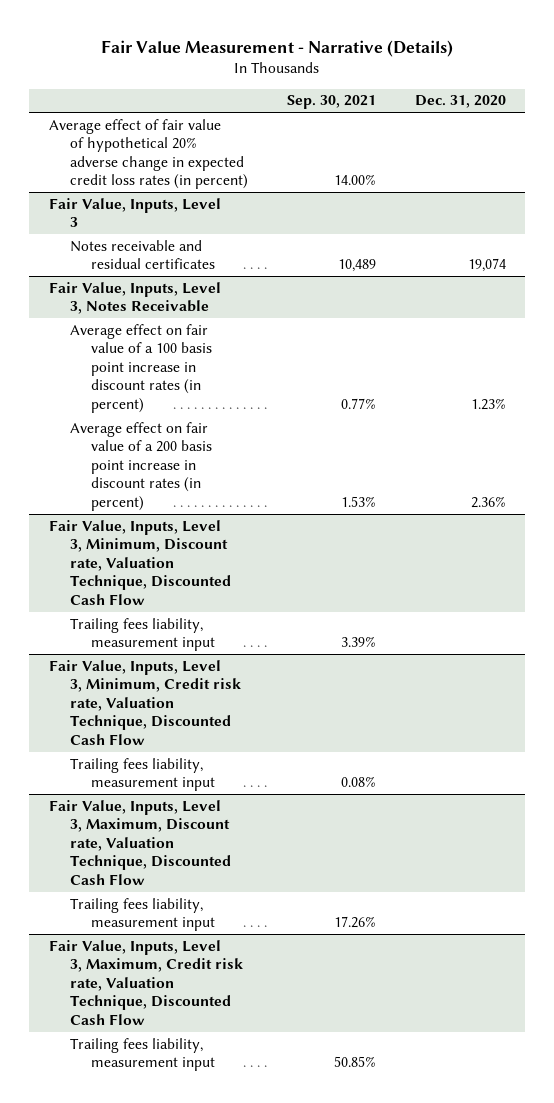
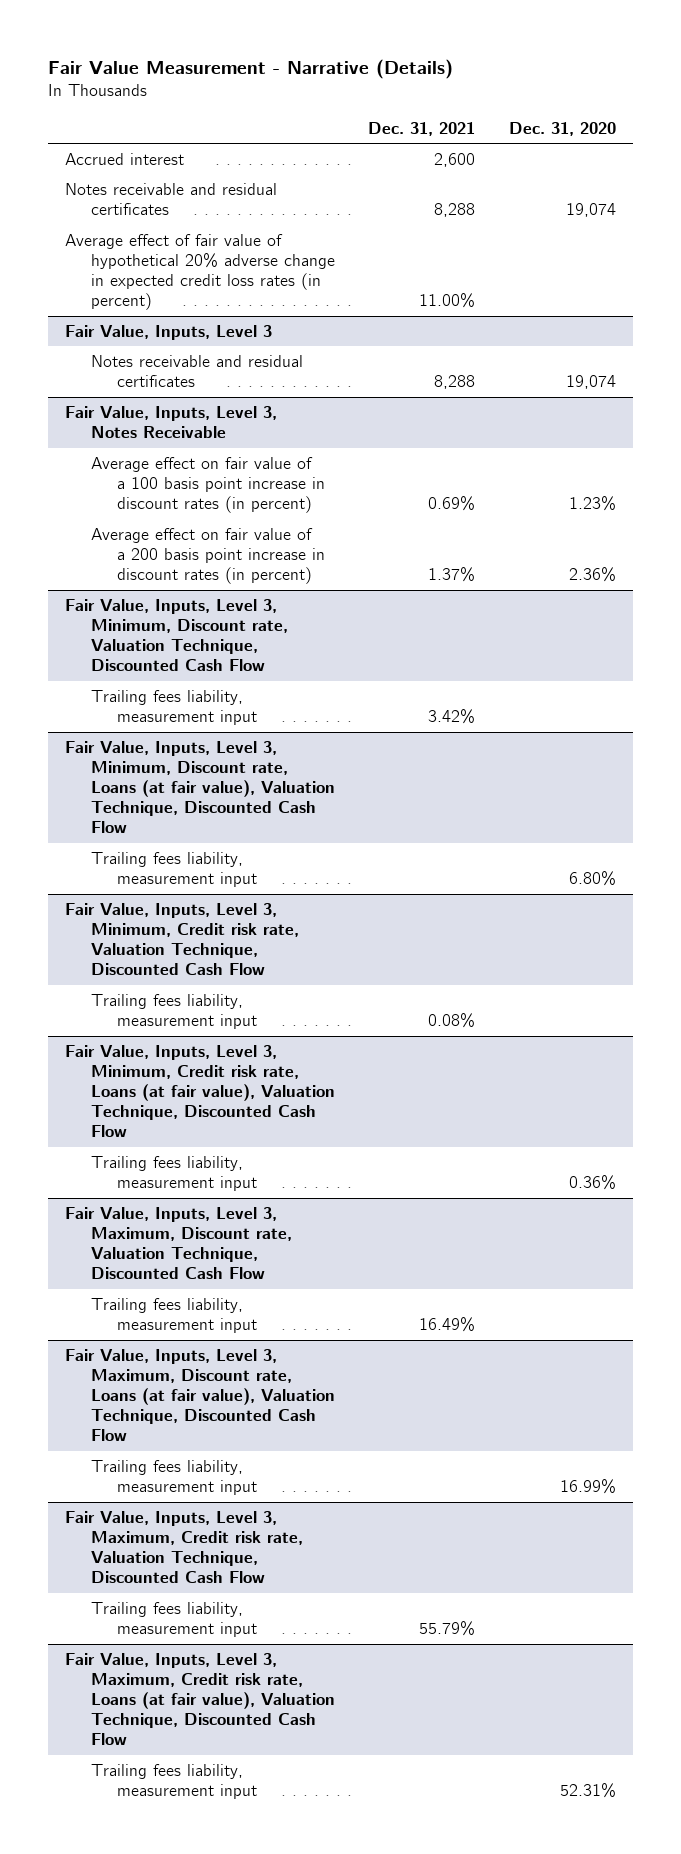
[286,95,376,110] Sep. 30, 2021 -> none
none -> [368,121,476,136] Dec. 31, 2021
none -> [64,152,184,165] Accrued interest
none -> [64,182,277,216] Notes receivable and residual certificates
none -> [64,740,335,834] Fair Value, Inputs, Level 3, Minimum, Discount rate, Loans (at fair value), Valuation Technique, Discounted Cash Flow
none -> [90,851,257,888] Trailing fees liability, measurement input
none -> [64,1044,335,1138] Fair Value, Inputs, Level 3, Minimum, Credit risk rate, Loans (at fair value), Valuation Technique, Discounted Cash Flow
none -> [90,1155,257,1192] Trailing fees liability, measurement input
none -> [64,1348,335,1442] Fair Value, Inputs, Level 3, Maximum, Discount rate, Loans (at fair value), Valuation Technique, Discounted Cash Flow
none -> [90,1459,257,1496] Trailing fees liability, measurement input
none -> [64,1652,335,1746] Fair Value, Inputs, Level 3, Maximum, Credit risk rate, Loans (at fair value), Valuation Technique, Discounted Cash Flow
none -> [90,1763,257,1800] Trailing fees liability, measurement input

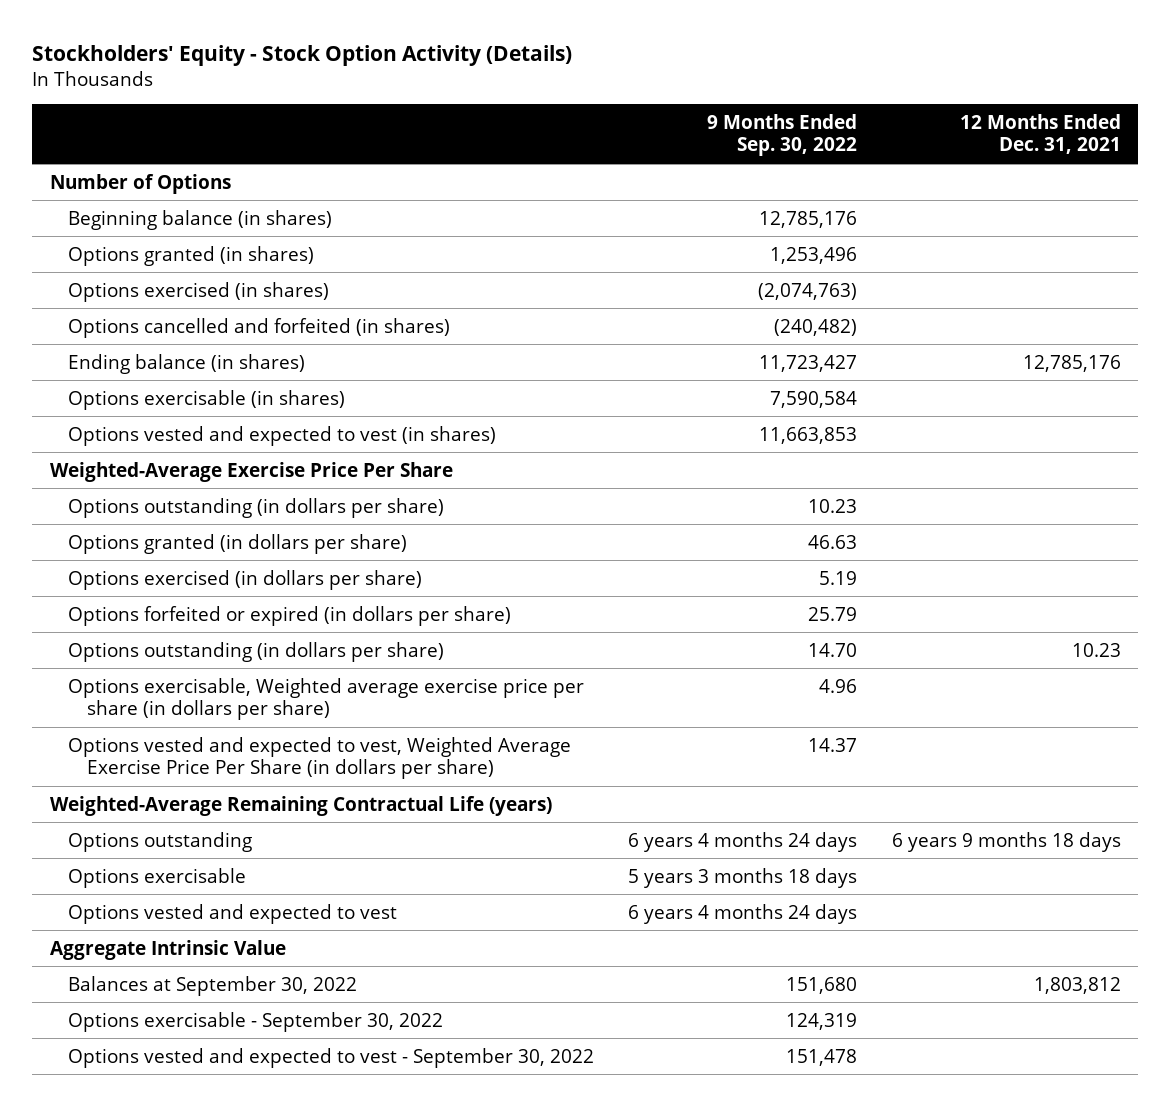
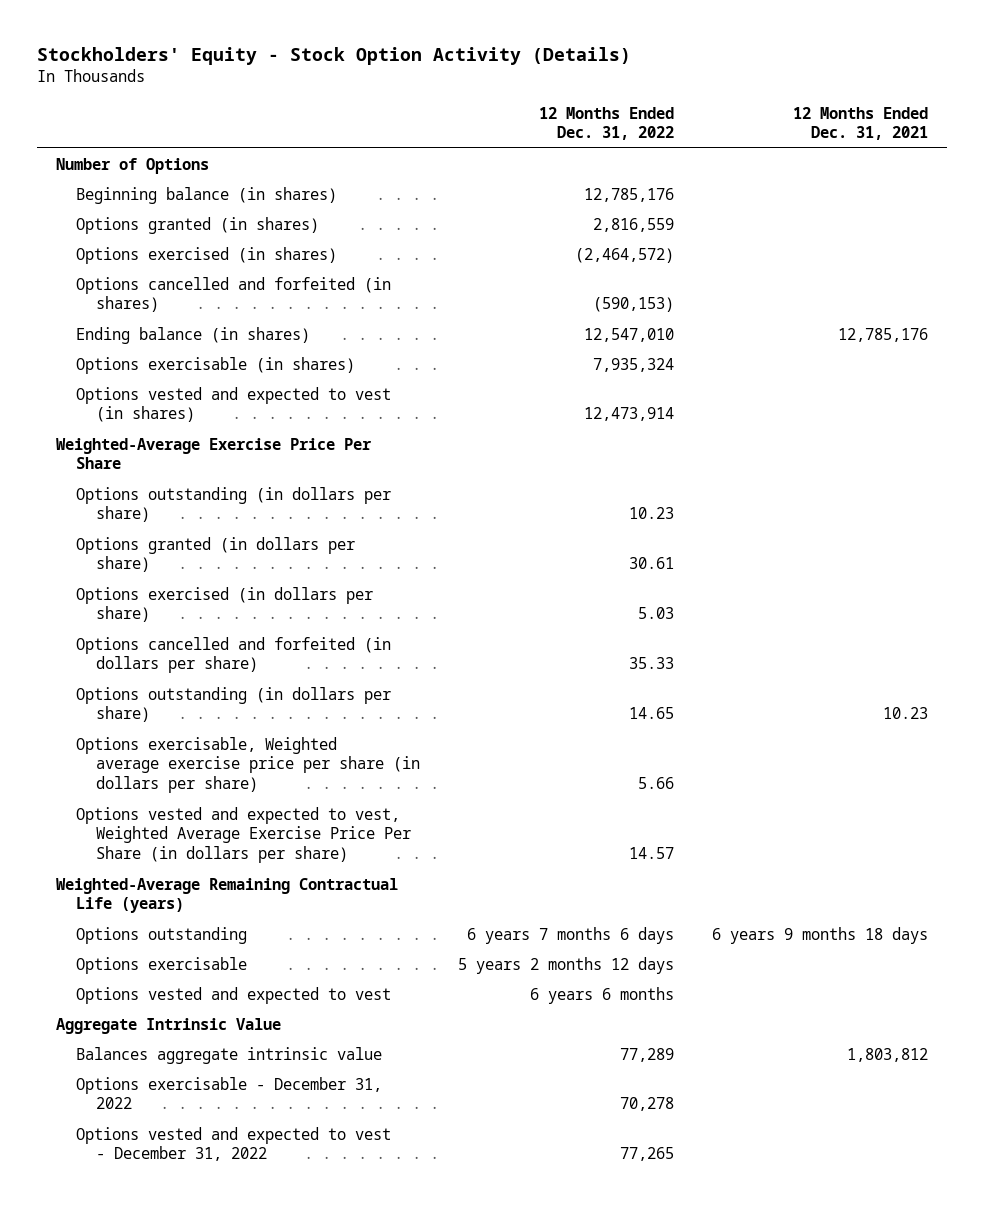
[707,113,858,157] 9 Months Ended Sep. 30, 2022 -> none
none -> [539,106,675,141] 12 Months Ended Dec. 31, 2022
[68,605,512,626] Options forfeited or expired (in dollars per share) -> [76,636,392,674] Options cancelled and forfeited (in dollars per share)
[68,975,358,996] Balances at September 30, 2022 -> [76,1046,383,1064] Balances aggregate intrinsic value
[68,1011,444,1032] Options exercisable - September 30, 2022 -> [76,1076,383,1110] Options exercisable - December 31, 2022
[68,1047,595,1068] Options vested and expected to vest - September 30, 2022 -> [76,1126,392,1162] Options vested and expected to vest - December 31, 2022

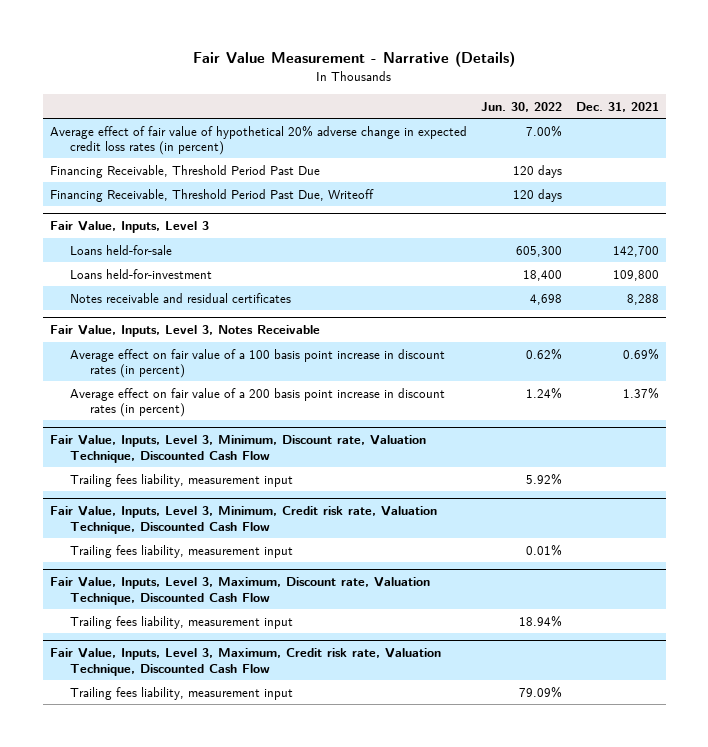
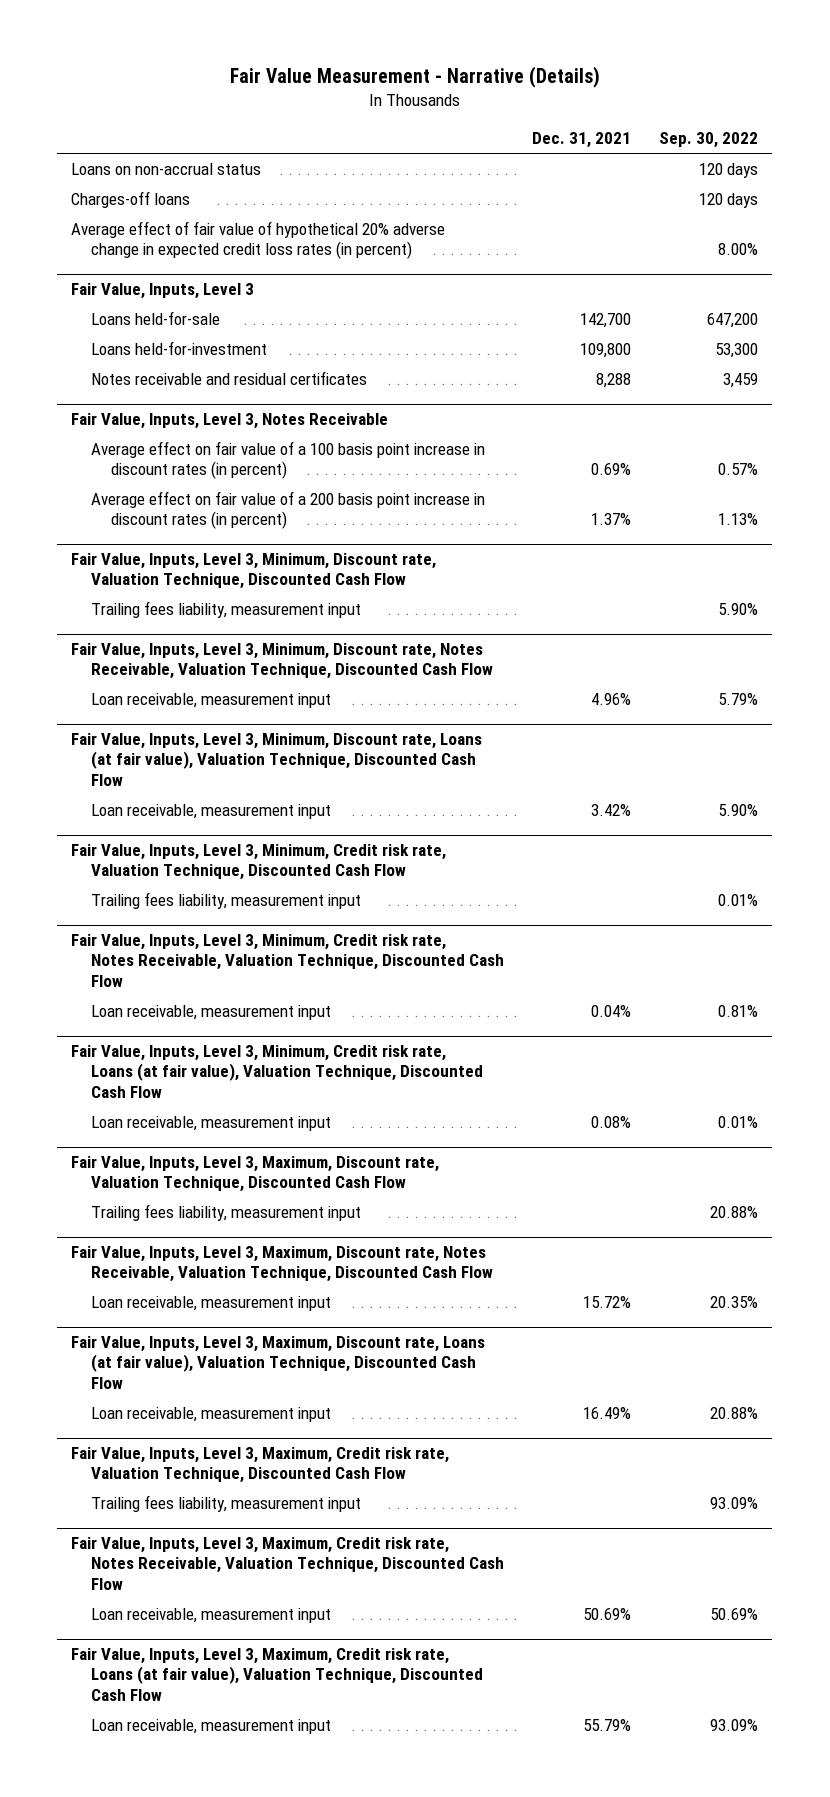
[480,101,562,112] Jun. 30, 2022 -> none
none -> [659,131,759,148] Sep. 30, 2022
none -> [71,163,262,176] Loans on non-accrual status
none -> [71,191,191,209] Charges-off loans
[49,164,320,178] Financing Receivable, Threshold Period Past Due -> none
[49,188,374,202] Financing Receivable, Threshold Period Past Due, Writeoff -> none
none -> [71,643,494,680] Fair Value, Inputs, Level 3, Minimum, Discount rate, Notes Receivable, Valuation Technique, Discounted Cash Flow
none -> [91,693,332,709] Loan receivable, measurement input
none -> [71,733,483,786] Fair Value, Inputs, Level 3, Minimum, Discount rate, Loans (at fair value), Valuation Technique, Discounted Cash Flow
none -> [91,804,332,820] Loan receivable, measurement input
none -> [71,934,505,987] Fair Value, Inputs, Level 3, Minimum, Credit risk rate, Notes Receivable, Valuation Technique, Discounted Cash Flow
none -> [91,1005,332,1021] Loan receivable, measurement input
none -> [71,1045,484,1098] Fair Value, Inputs, Level 3, Minimum, Credit risk rate, Loans (at fair value), Valuation Technique, Discounted Cash Flow
none -> [91,1116,332,1132] Loan receivable, measurement input
none -> [71,1246,494,1283] Fair Value, Inputs, Level 3, Maximum, Discount rate, Notes Receivable, Valuation Technique, Discounted Cash Flow
none -> [91,1296,332,1312] Loan receivable, measurement input
none -> [71,1336,486,1389] Fair Value, Inputs, Level 3, Maximum, Discount rate, Loans (at fair value), Valuation Technique, Discounted Cash Flow
none -> [91,1407,332,1423] Loan receivable, measurement input
none -> [71,1537,505,1590] Fair Value, Inputs, Level 3, Maximum, Credit risk rate, Notes Receivable, Valuation Technique, Discounted Cash Flow
none -> [91,1608,332,1624] Loan receivable, measurement input
none -> [71,1648,484,1701] Fair Value, Inputs, Level 3, Maximum, Credit risk rate, Loans (at fair value), Valuation Technique, Discounted Cash Flow
none -> [91,1719,332,1735] Loan receivable, measurement input

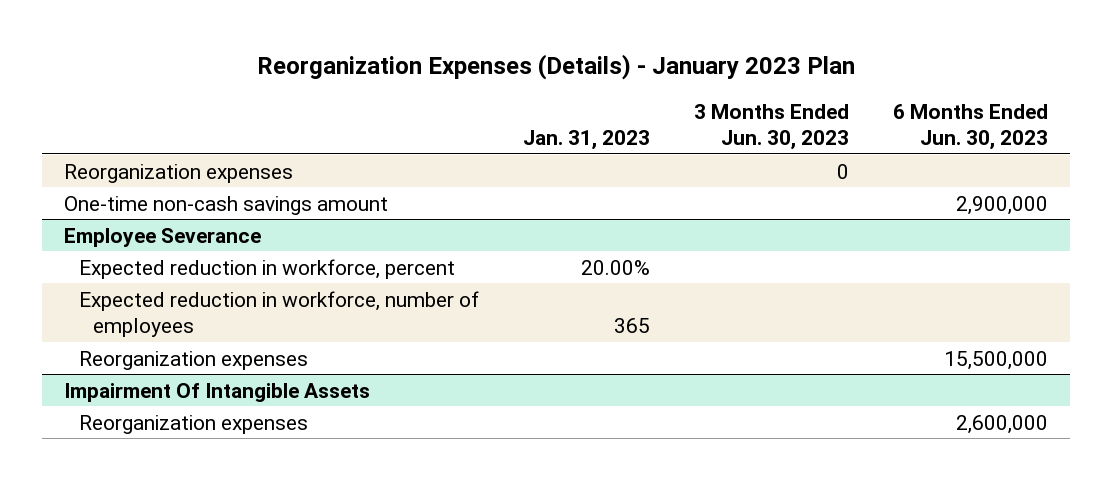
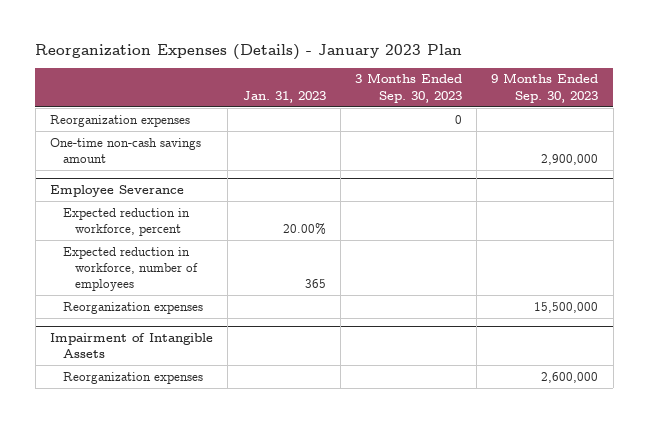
[693,103,849,151] 3 Months Ended Jun. 30, 2023 -> none
[893,103,1049,151] 6 Months Ended Jun. 30, 2023 -> none
none -> [354,73,462,103] 3 Months Ended Sep. 30, 2023
none -> [491,73,599,103] 9 Months Ended Sep. 30, 2023
[63,382,370,402] Impairment Of Intangible Assets -> [50,332,214,358] Impairment of Intangible Assets

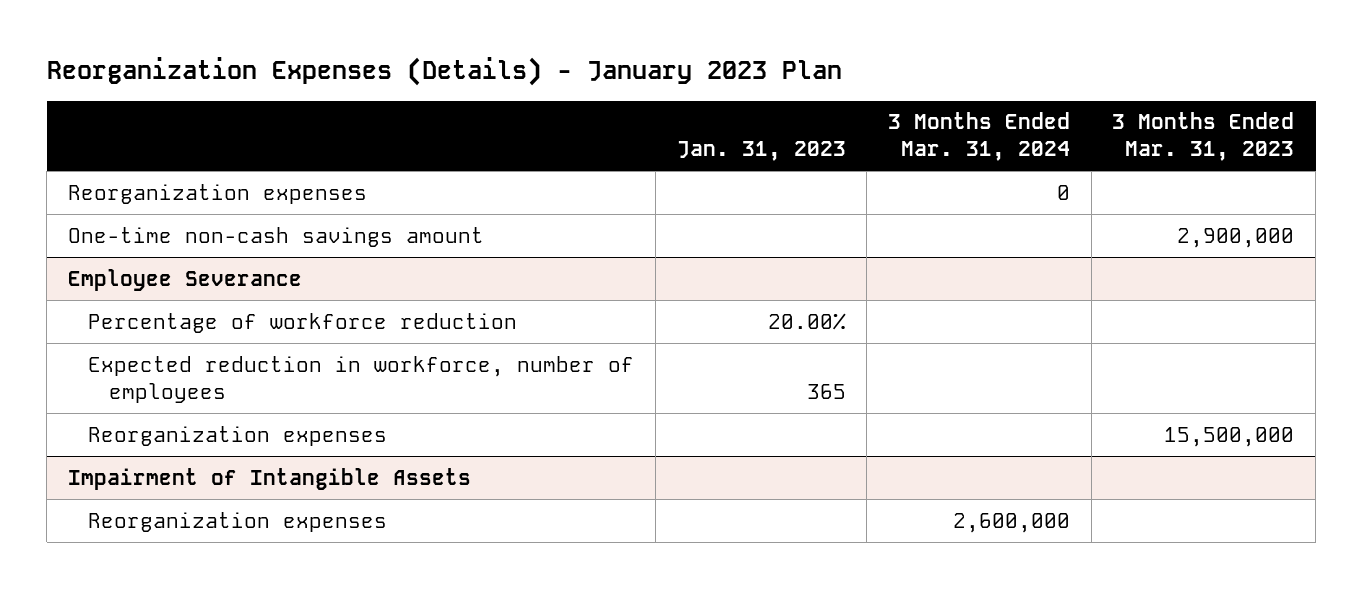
[354,73,462,103] 3 Months Ended Sep. 30, 2023 -> none
[491,73,599,103] 9 Months Ended Sep. 30, 2023 -> none
none -> [888,112,1071,162] 3 Months Ended Mar. 31, 2024
none -> [1112,112,1295,162] 3 Months Ended Mar. 31, 2023
[62,207,190,236] Expected reduction in workforce, percent -> none
none -> [88,312,518,333] Percentage of workforce reduction

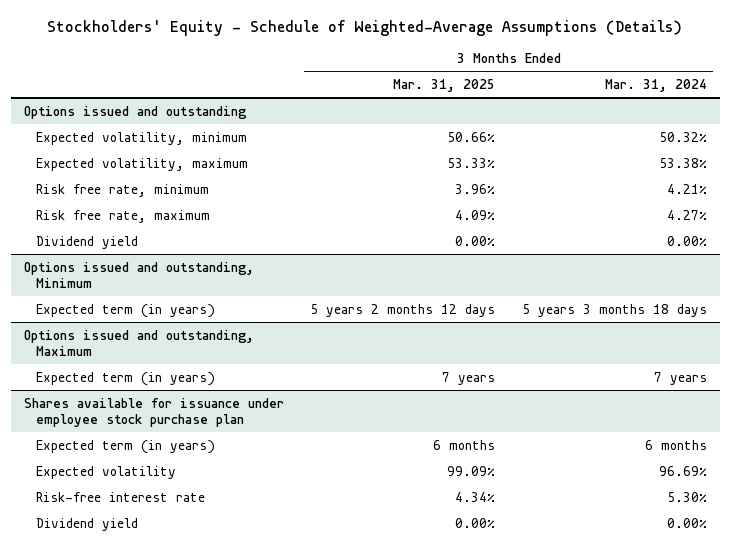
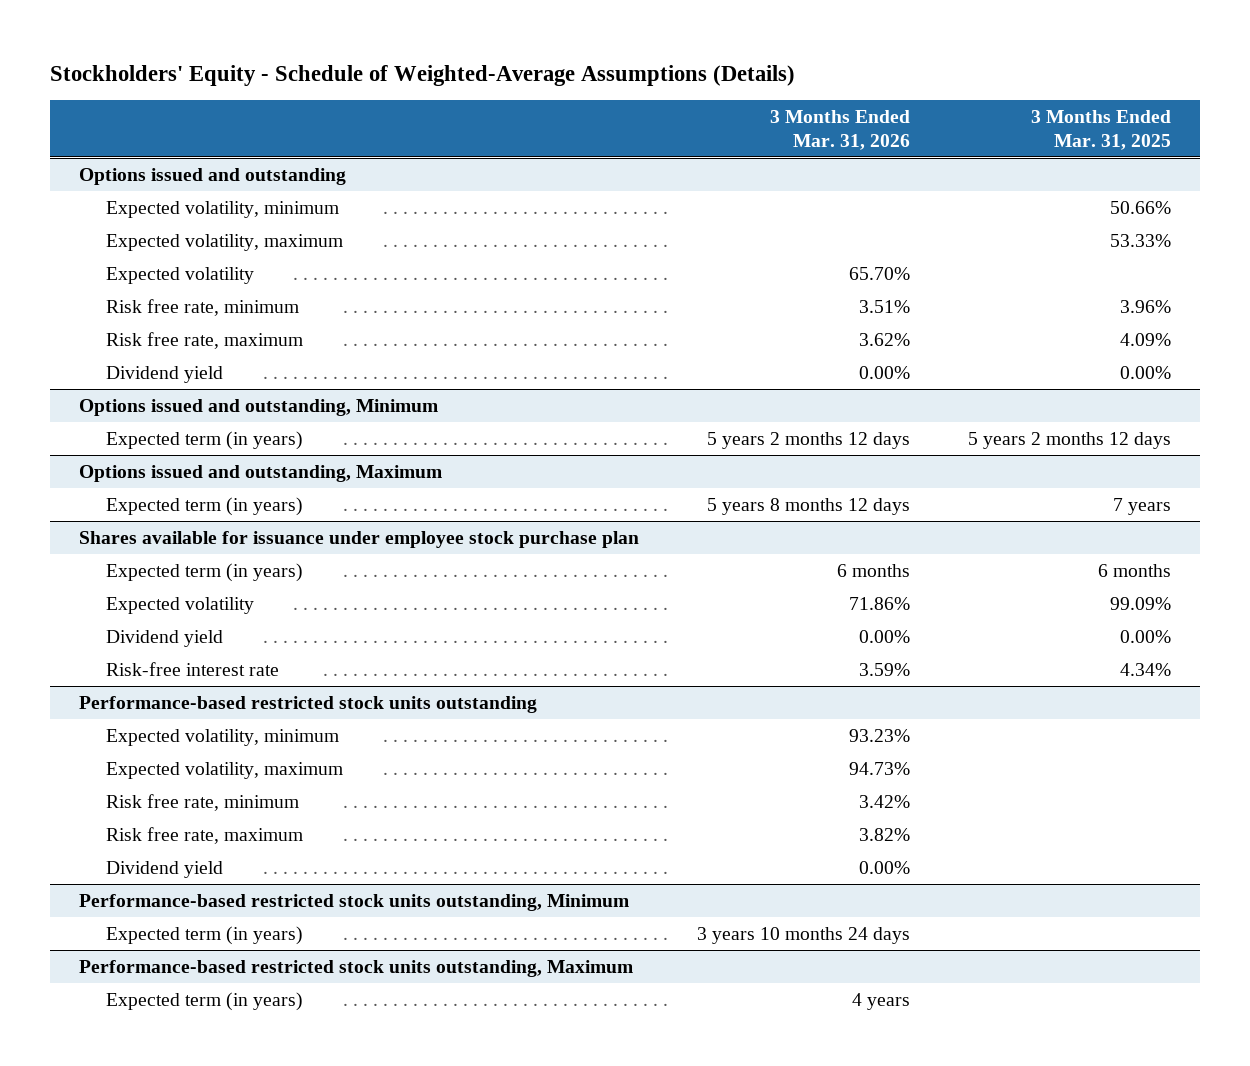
[604,78,707,92] Mar. 31, 2024 -> none
none -> [770,109,911,150] 3 Months Ended Mar. 31, 2026
none -> [106,266,255,284] Expected volatility
[36,491,206,502] Risk-free interest rate -> [106,661,280,676] Risk-free interest rate
none -> [79,695,538,713] Performance-based restricted stock units outstanding
none -> [106,728,340,746] Expected volatility, minimum
none -> [106,761,344,779] Expected volatility, maximum
none -> [106,793,300,811] Risk free rate, minimum
none -> [106,826,304,844] Risk free rate, maximum
none -> [106,860,224,878] Dividend yield
none -> [79,893,630,911] Performance-based restricted stock units outstanding, Minimum
none -> [106,925,304,945] Expected term (in years)
none -> [79,959,634,977] Performance-based restricted stock units outstanding, Maximum
none -> [106,991,304,1011] Expected term (in years)

